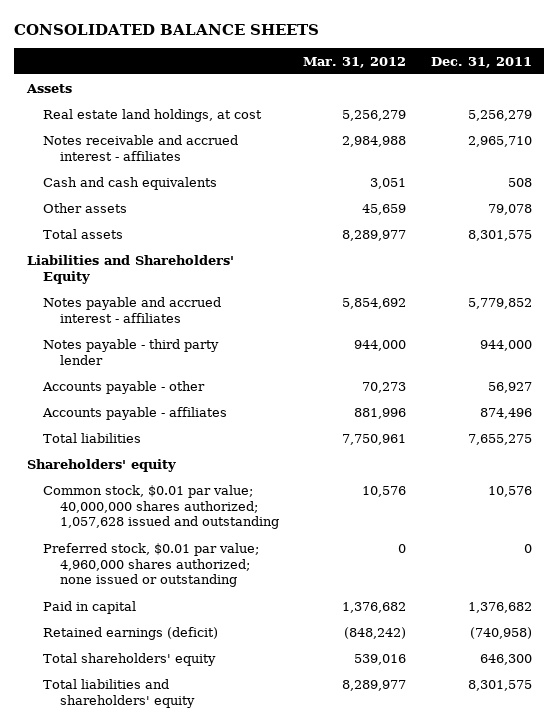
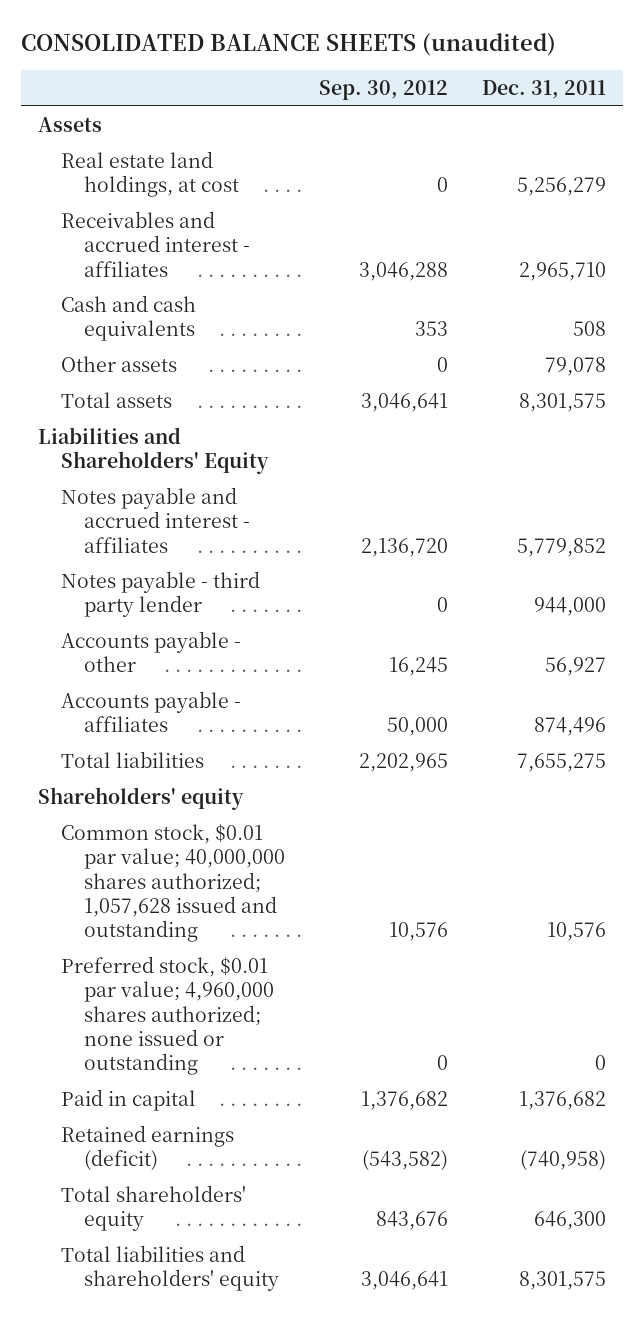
[14,23,320,35] CONSOLIDATED BALANCE SHEETS -> [20,32,556,56] CONSOLIDATED BALANCE SHEETS (unaudited)
[303,56,407,68] Mar. 31, 2012 -> none
none -> [318,80,448,101] Sep. 30, 2012
[43,134,239,161] Notes receivable and accrued interest - affiliates -> [60,210,250,277] Receivables and accrued interest - affiliates

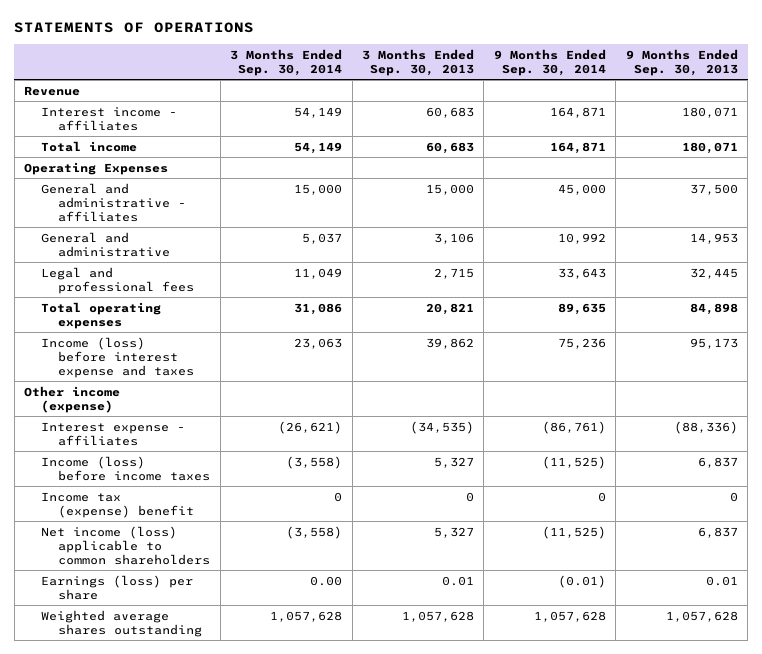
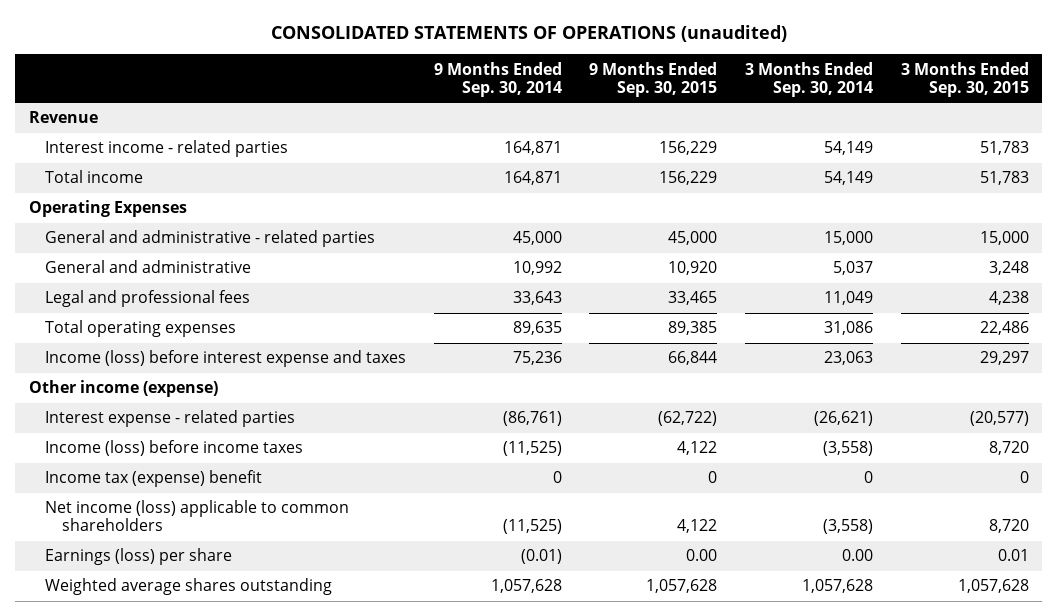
[14,22,255,34] STATEMENTS OF OPERATIONS -> [270,25,787,43] CONSOLIDATED STATEMENTS OF OPERATIONS (unaudited)
[362,48,475,76] 3 Months Ended Sep. 30, 2013 -> none
[625,48,738,76] 9 Months Ended Sep. 30, 2013 -> none
none -> [589,61,718,97] 9 Months Ended Sep. 30, 2015
none -> [900,61,1029,97] 3 Months Ended Sep. 30, 2015
[41,106,178,131] Interest income - affiliates -> [45,140,289,158] Interest income - related parties
[41,182,187,222] General and administrative - affiliates -> [45,230,376,248] General and administrative - related parties
[41,421,186,446] Interest expense - affiliates -> [45,410,296,428] Interest expense - related parties

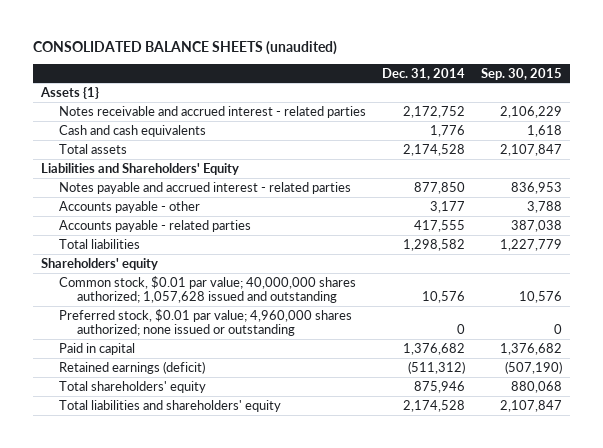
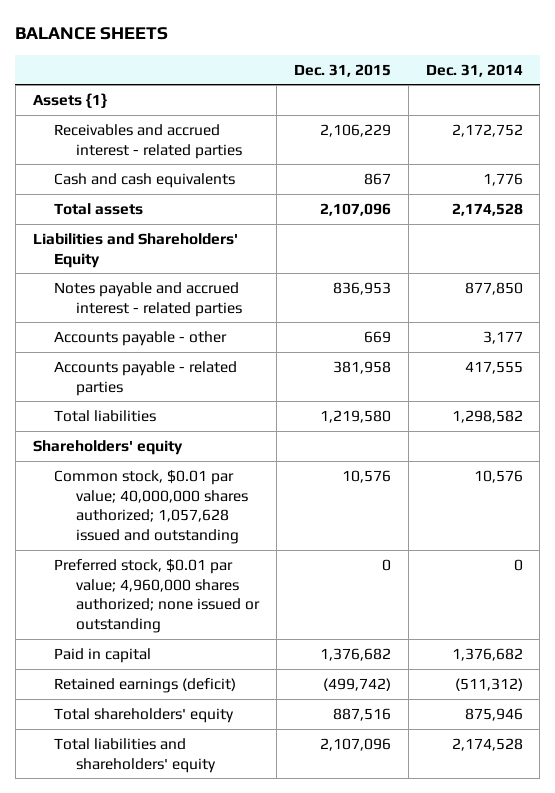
[32,40,337,55] CONSOLIDATED BALANCE SHEETS (unaudited) -> [15,27,169,41] BALANCE SHEETS
[481,67,563,80] Sep. 30, 2015 -> none
none -> [293,63,391,77] Dec. 31, 2015
[59,105,367,118] Notes receivable and accrued interest - related parties -> [54,123,243,159] Receivables and accrued interest - related parties

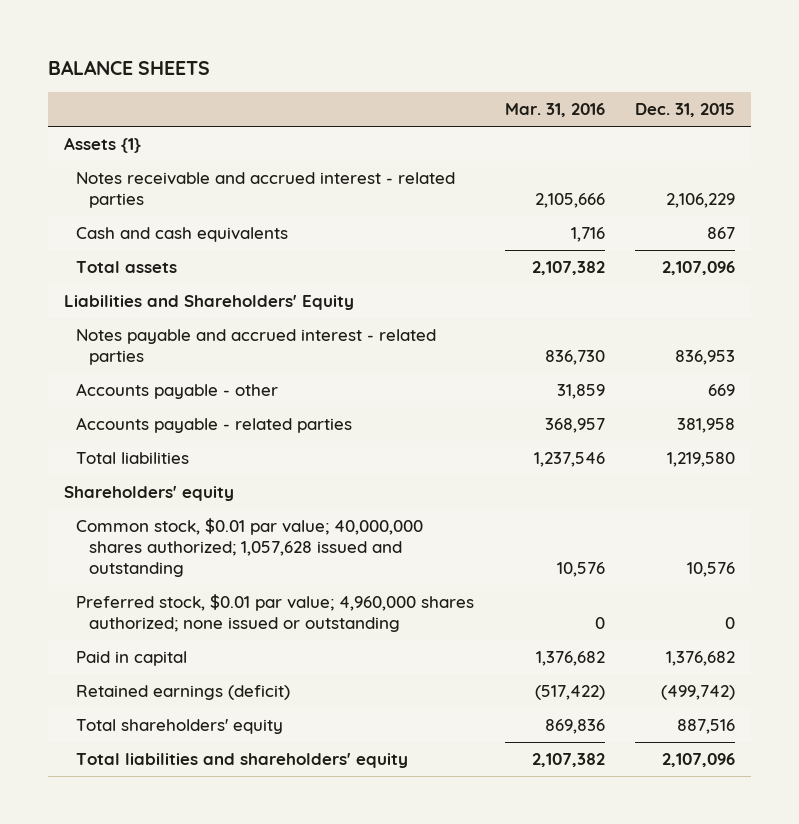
[425,63,523,77] Dec. 31, 2014 -> none
none -> [504,103,605,118] Mar. 31, 2016
[54,123,243,159] Receivables and accrued interest - related parties -> [76,172,456,209] Notes receivable and accrued interest - related parties

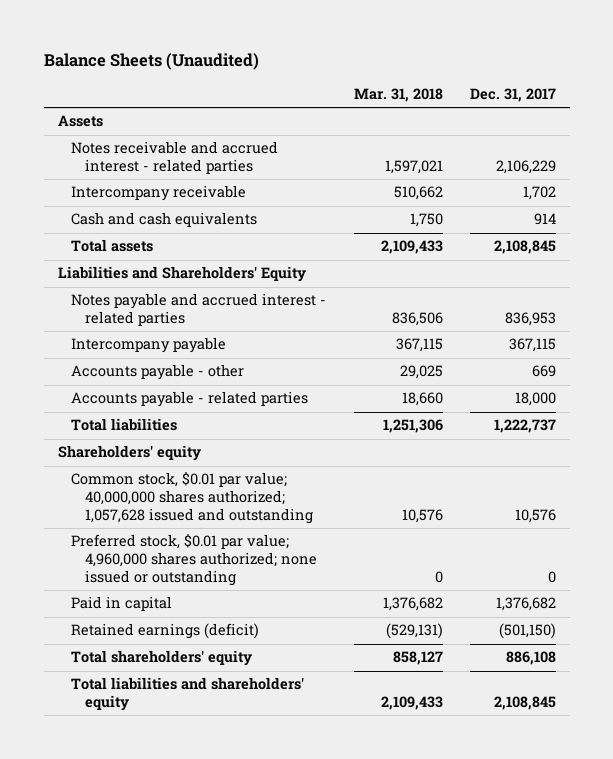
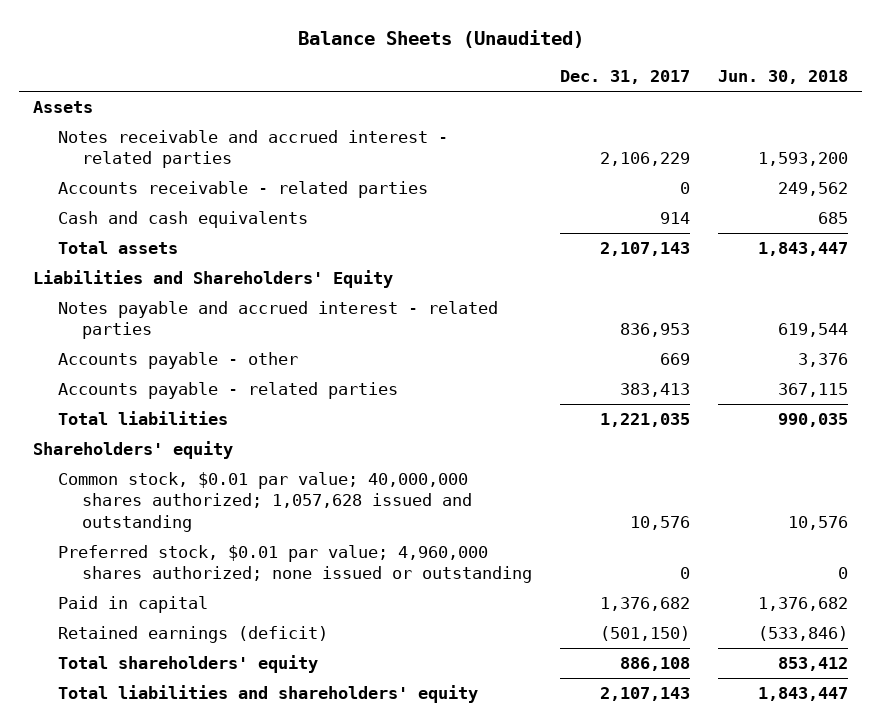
[353,88,443,103] Mar. 31, 2018 -> none
none -> [718,70,849,85] Jun. 30, 2018
[71,185,247,202] Intercompany receivable -> none
none -> [57,181,428,199] Accounts receivable - related parties
[493,240,556,255] 2,108,845 -> [600,242,691,257] 2,107,143
[71,337,227,354] Intercompany payable -> none
[514,392,556,407] 18,000 -> [620,383,691,398] 383,413
[493,419,556,434] 1,222,737 -> [600,413,691,428] 1,221,035
[493,696,556,711] 2,108,845 -> [600,687,691,702] 2,107,143

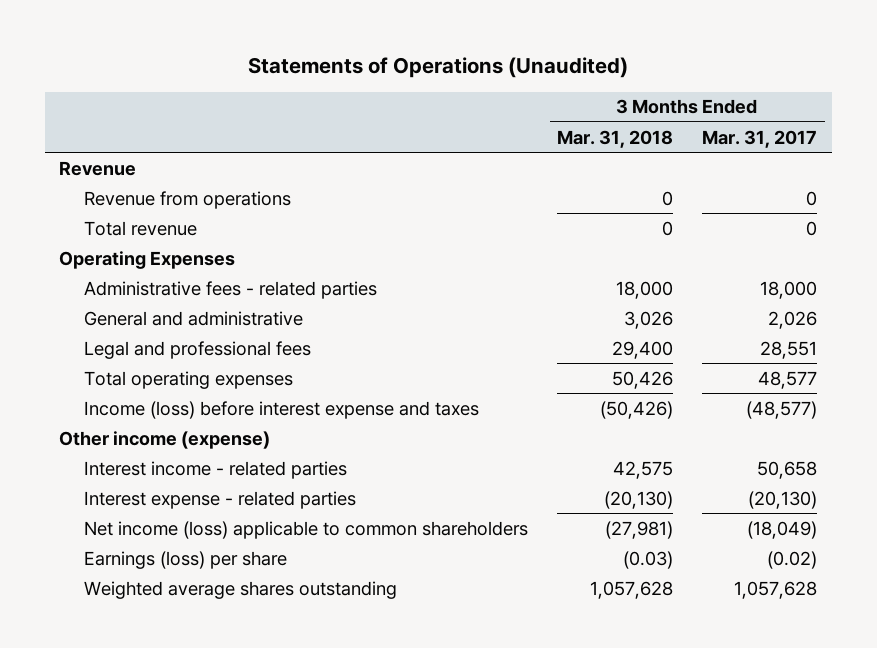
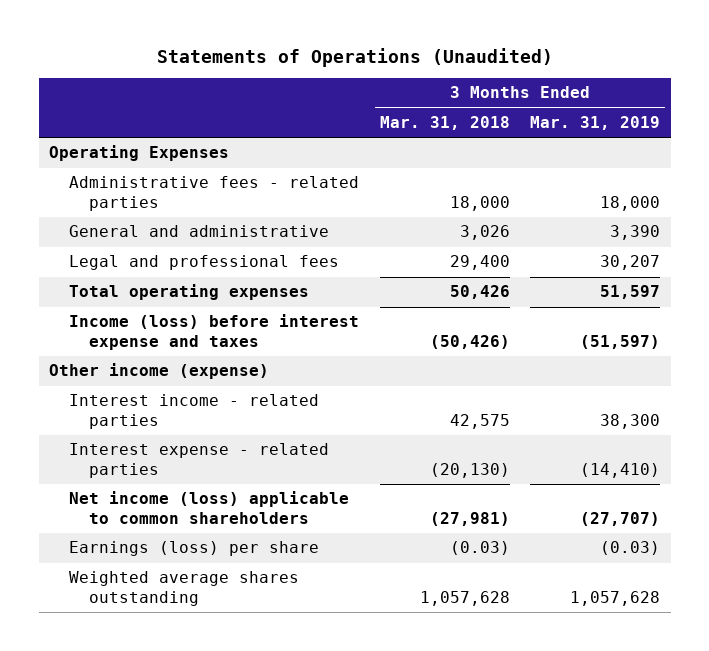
[702,129,818,148] Mar. 31, 2017 -> none
none -> [530,116,661,131] Mar. 31, 2019
[59,160,137,176] Revenue -> none
[84,190,292,209] Revenue from operations -> none
[84,220,198,236] Total revenue -> none

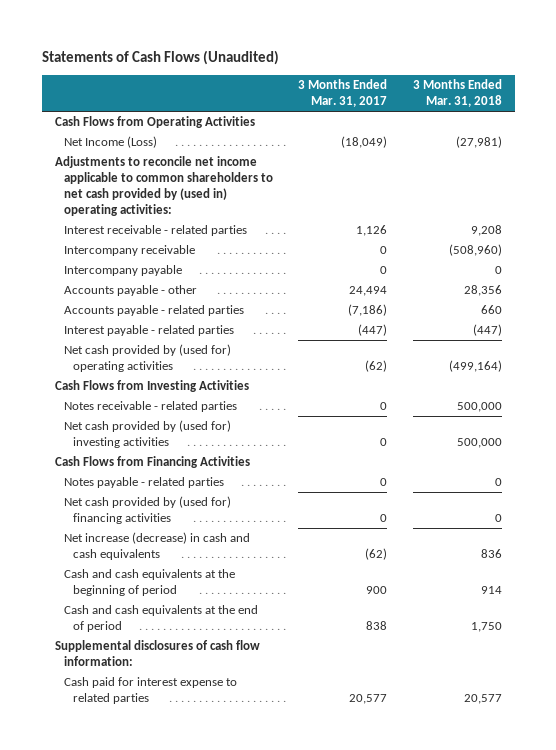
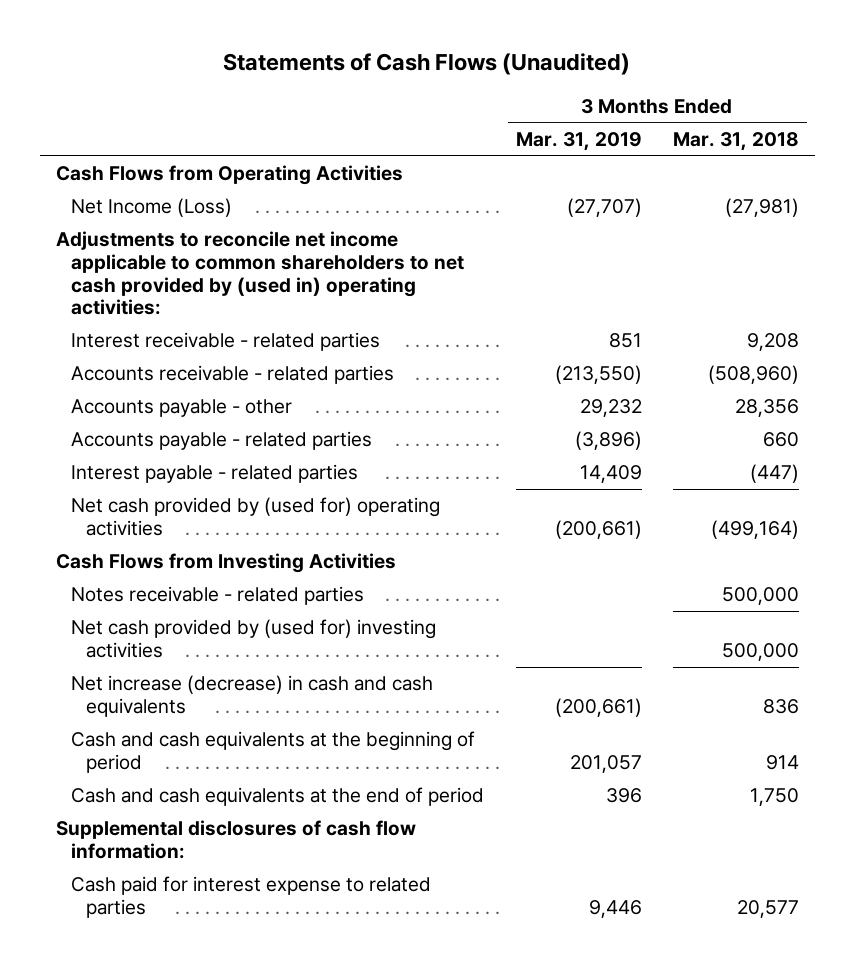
[298,79,388,108] 3 Months Ended Mar. 31, 2017 -> none
none -> [515,132,642,152] Mar. 31, 2019
[63,265,182,277] Intercompany payable -> none
[63,245,195,257] Intercompany receivable -> [70,365,394,385] Accounts receivable - related parties
[54,456,250,469] Cash Flows from Financing Activities -> none
[63,477,224,489] Notes payable - related parties -> none
[63,496,231,525] Net cash provided by (used for) financing activities -> none

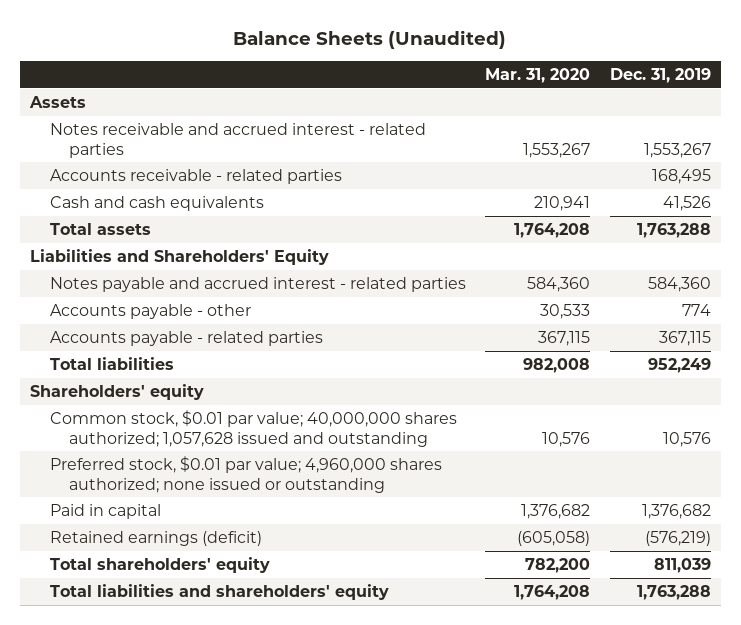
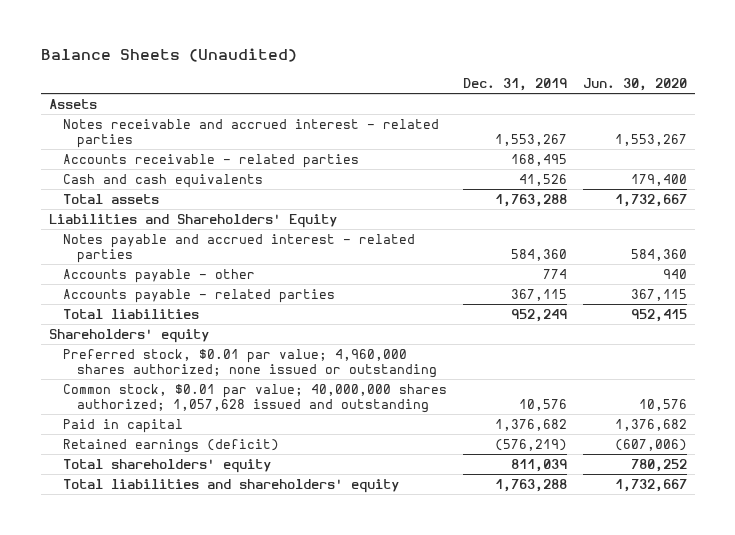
[485,68,591,84] Mar. 31, 2020 -> none
none -> [582,77,687,91] Jun. 30, 2020
[49,409,457,447] Common stock, $0.01 par value; 40,000,000 shares authorized; 1,057,628 issued and outstanding -> [62,383,447,414] Common stock, $0.01 par value; 40,000,000 shares authorized; 1,057,628 issued and outstanding

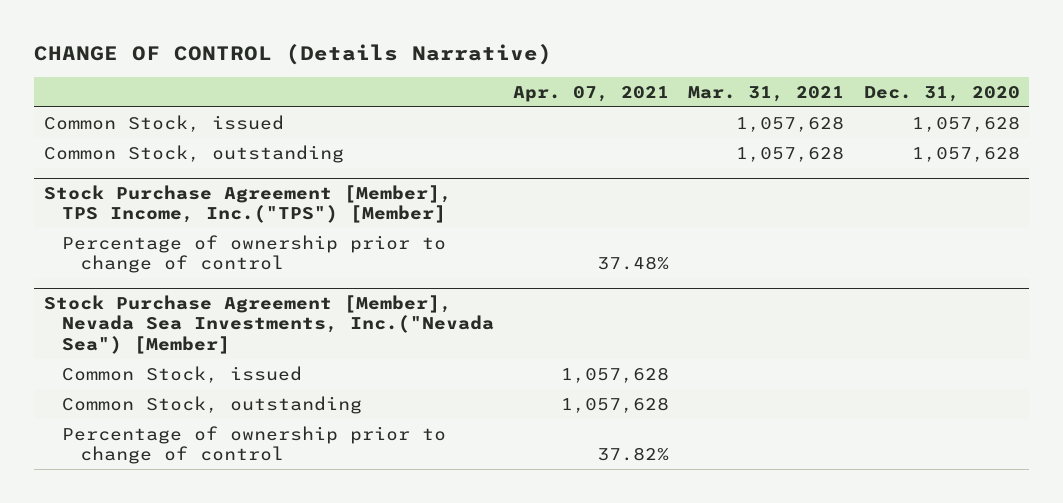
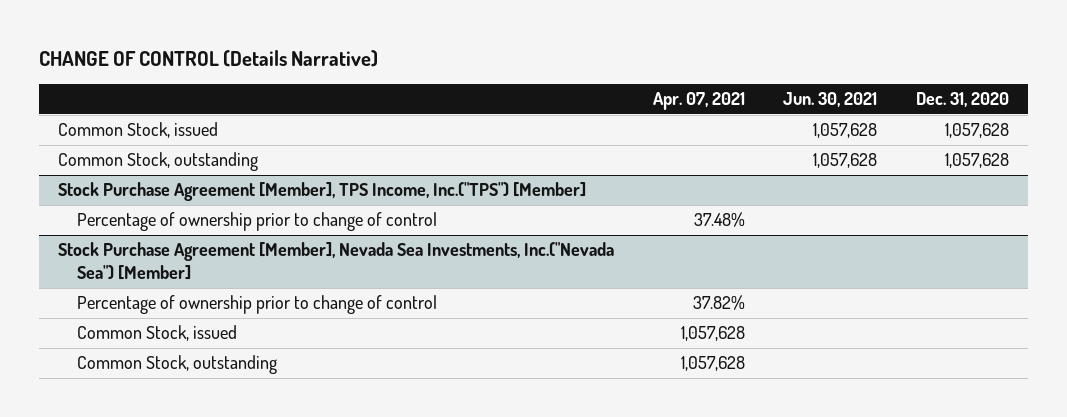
[688,85,845,102] Mar. 31, 2021 -> none
none -> [783,92,878,108] Jun. 30, 2021
[61,425,446,465] Percentage of ownership prior to change of control -> [76,295,437,315] Percentage of ownership prior to change of control

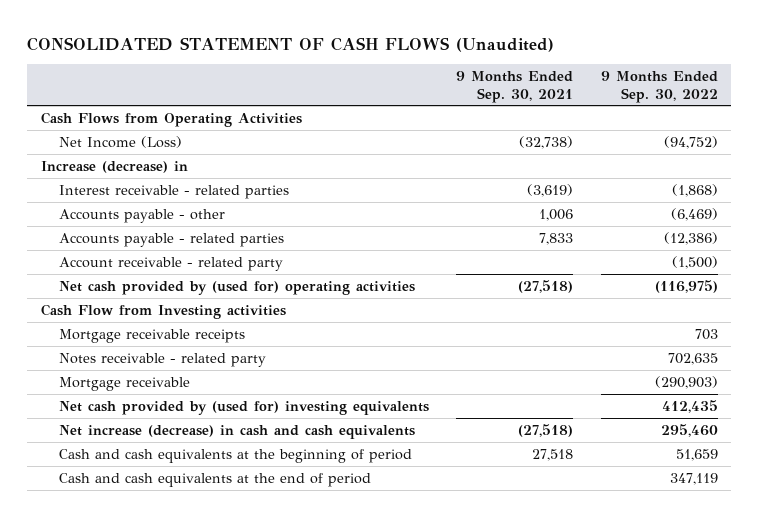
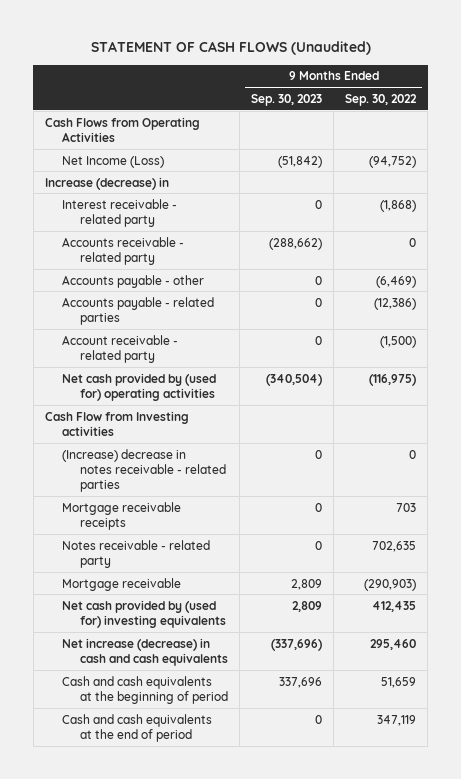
[26,36,554,52] CONSOLIDATED STATEMENT OF CASH FLOWS (Unaudited) -> [90,41,371,56] STATEMENT OF CASH FLOWS (Unaudited)
[456,71,574,103] 9 Months Ended Sep. 30, 2021 -> none
none -> [250,93,322,106] Sep. 30, 2023
[58,184,289,199] Interest receivable - related parties -> [62,198,178,227] Interest receivable - related party
none -> [62,236,185,265] Accounts receivable - related party
none -> [62,448,226,493] (Increase) decrease in notes receivable - related parties

